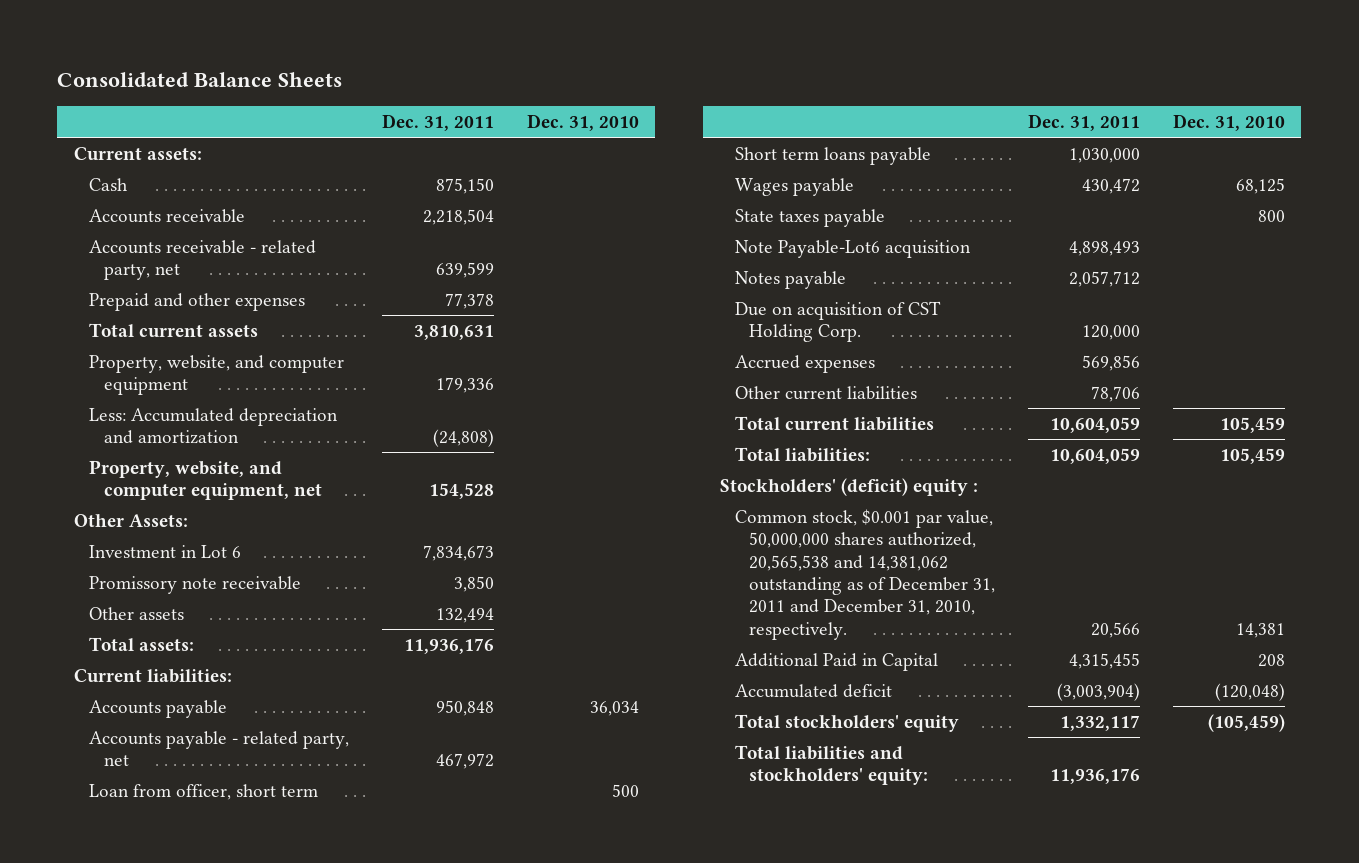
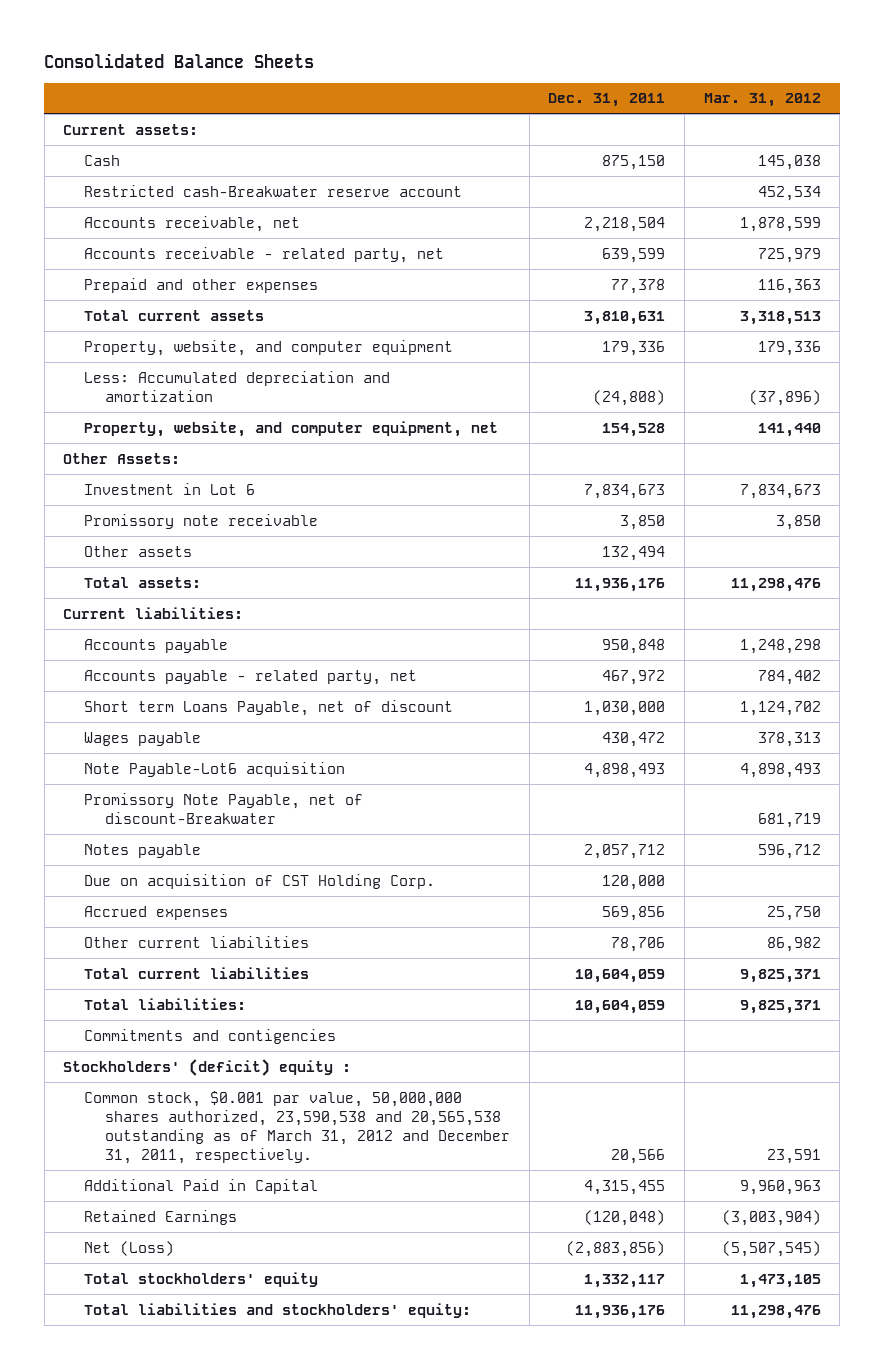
[527,113,640,131] Dec. 31, 2010 -> none
none -> [703,93,821,108] Mar. 31, 2012
none -> [84,184,463,197] Restricted cash-Breakwater reserve account
[88,208,245,223] Accounts receivable -> [84,215,301,232] Accounts receivable, net
[88,783,318,800] Loan from officer, short term -> none
[734,146,931,165] Short term loans payable -> [84,699,454,716] Short term Loans Payable, net of discount
[734,208,885,227] State taxes payable -> none
none -> [84,792,364,824] Promissory Note Payable, net of discount-Breakwater
none -> [84,1028,337,1044] Commitments and contigencies
[734,508,996,640] Common stock, $0.001 par value, 50,000,000 shares authorized, 20,565,538 and 14,381,062 outstanding as of December 31, 2011 and December 31, 2010, respectively. -> [84,1090,511,1165] Common stock, $0.001 par value, 50,000,000 shares authorized, 23,590,538 and 20,565,538 outstanding as of March 31, 2012 and December 31, 2011, respectively.
[734,683,892,698] Accumulated deficit -> none
none -> [84,1209,238,1225] Retained Earnings
none -> [84,1240,175,1256] Net (Loss)

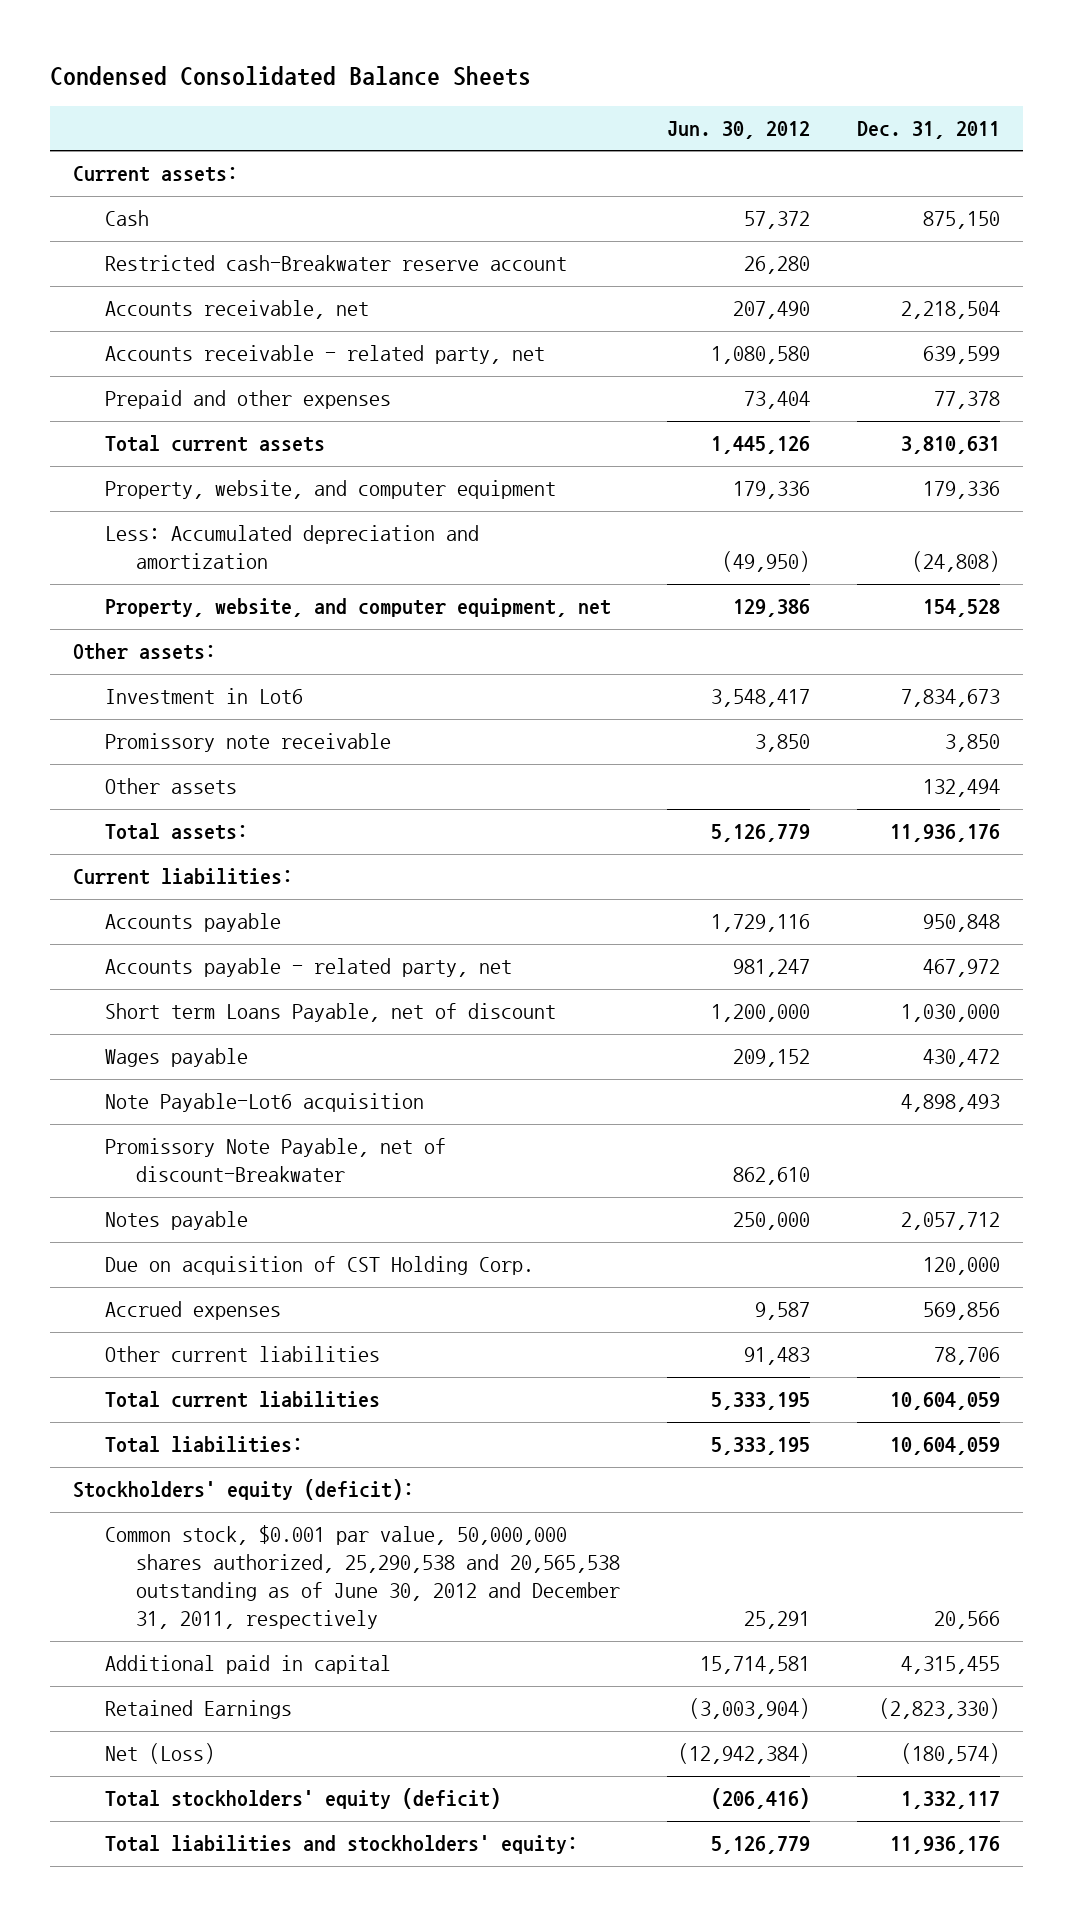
[44,52,315,68] Consolidated Balance Sheets -> [49,65,531,86] Condensed Consolidated Balance Sheets
[703,93,821,108] Mar. 31, 2012 -> none
none -> [667,121,811,140] Jun. 30, 2012
[63,452,181,464] Other Assets: -> [72,643,216,661] Other assets:
[84,482,256,495] Investment in Lot 6 -> [104,688,303,705] Investment in Lot6
[84,1028,337,1044] Commitments and contigencies -> none
[63,1058,352,1076] Stockholders' (deficit) equity : -> [72,1479,414,1501] Stockholders' equity (deficit):
[84,1090,511,1165] Common stock, $0.001 par value, 50,000,000 shares authorized, 23,590,538 and 20,565,538 outstanding as of March 31, 2012 and December 31, 2011, respectively. -> [104,1525,621,1630] Common stock, $0.001 par value, 50,000,000 shares authorized, 25,290,538 and 20,565,538 outstanding as of June 30, 2012 and December 31, 2011, respectively
[84,1178,319,1194] Additional Paid in Capital -> [104,1655,391,1675] Additional paid in capital
[584,1209,666,1226] (120,048) -> [878,1698,1000,1720] (2,823,330)
[566,1240,666,1257] (2,883,856) -> [900,1743,1000,1765] (180,574)
[84,1271,319,1287] Total stockholders' equity -> [104,1788,501,1810] Total stockholders' equity (deficit)

